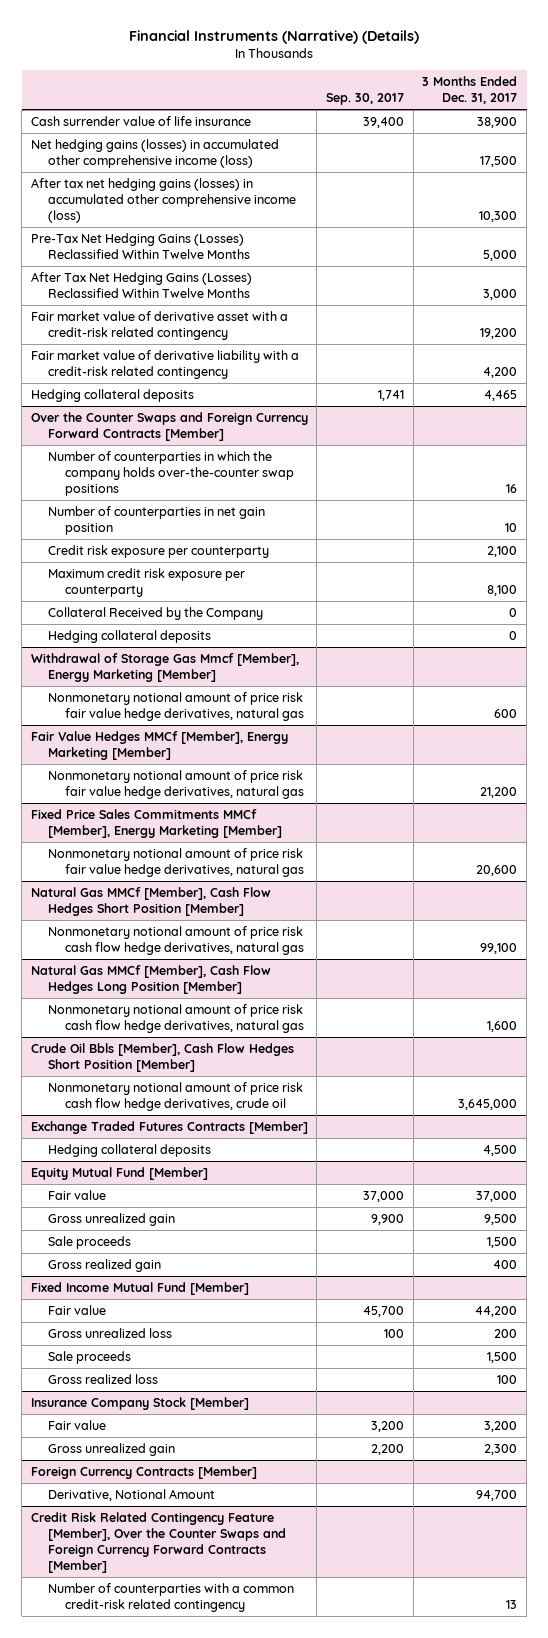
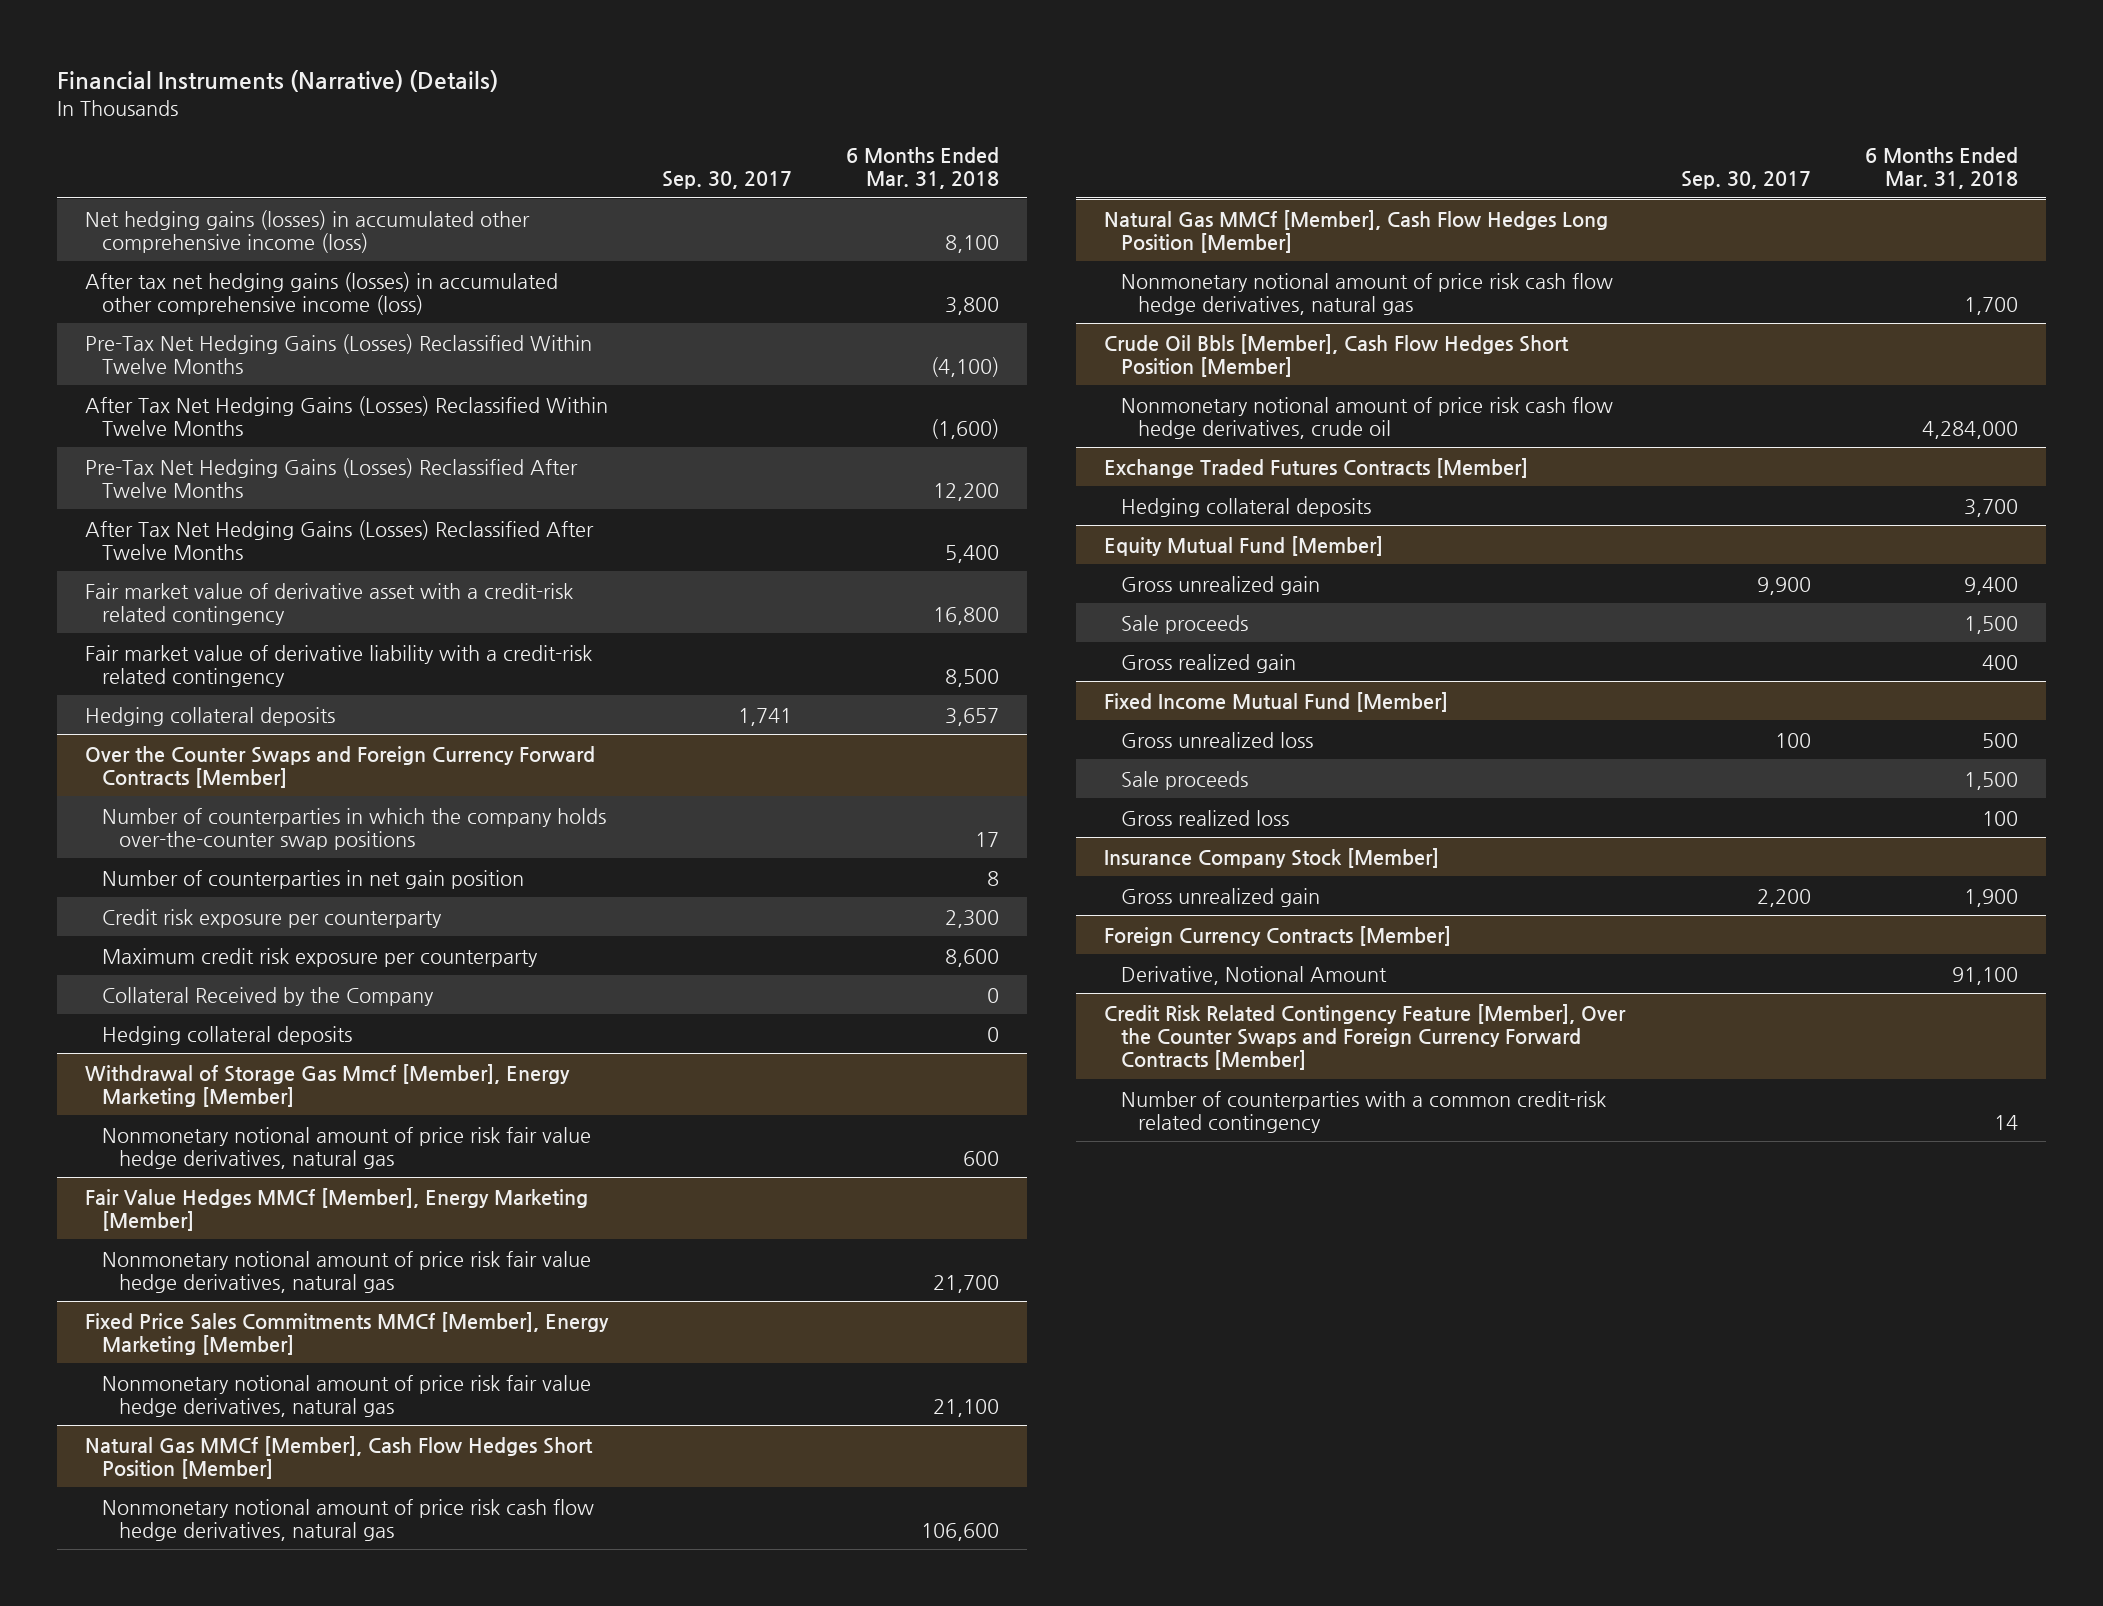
[422,76,518,104] 3 Months Ended Dec. 31, 2017 -> none
none -> [846,146,1000,190] 6 Months Ended Mar. 31, 2018
[30,115,251,126] Cash surrender value of life insurance -> none
none -> [84,457,578,498] Pre-Tax Net Hedging Gains (Losses) Reclassified After Twelve Months
none -> [84,519,594,560] After Tax Net Hedging Gains (Losses) Reclassified After Twelve Months
[47,1189,106,1200] Fair value -> none
[47,1304,106,1315] Fair value -> none
[47,1419,106,1430] Fair value -> none

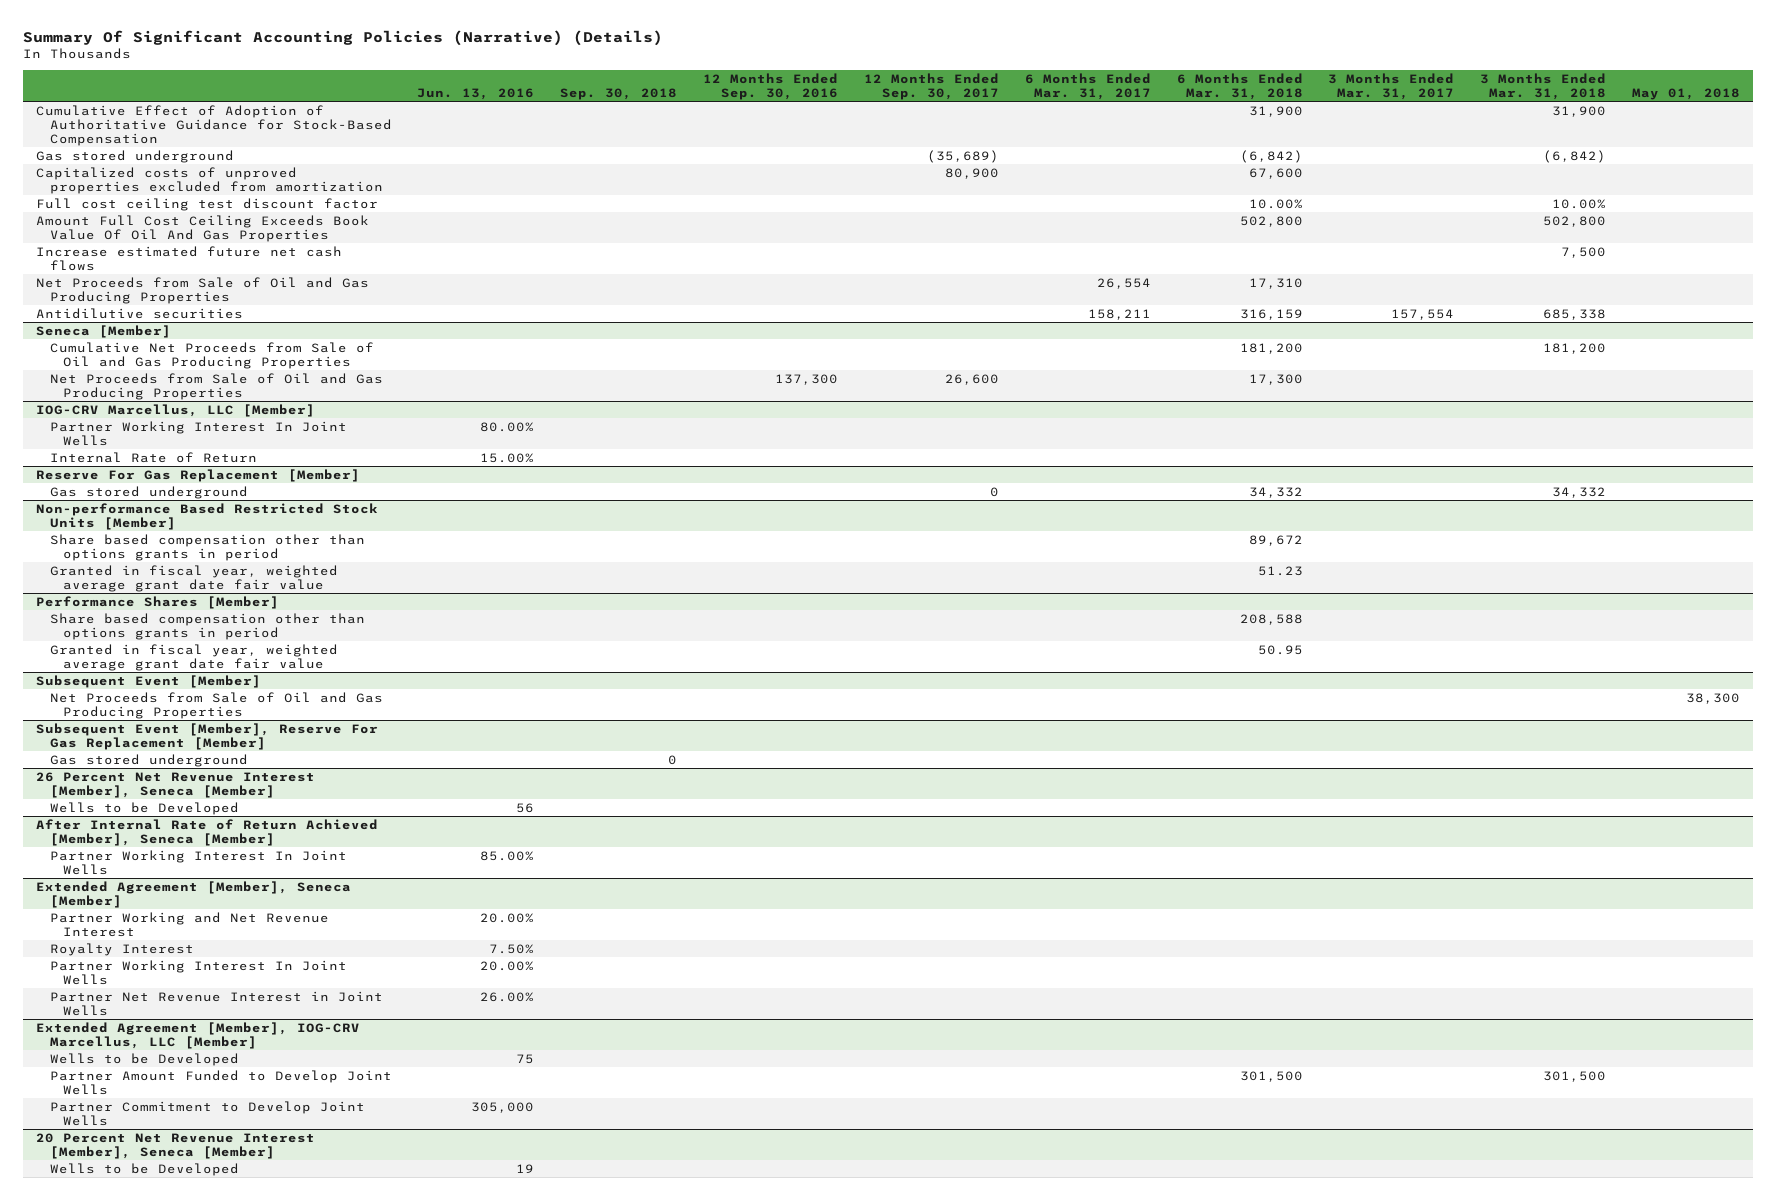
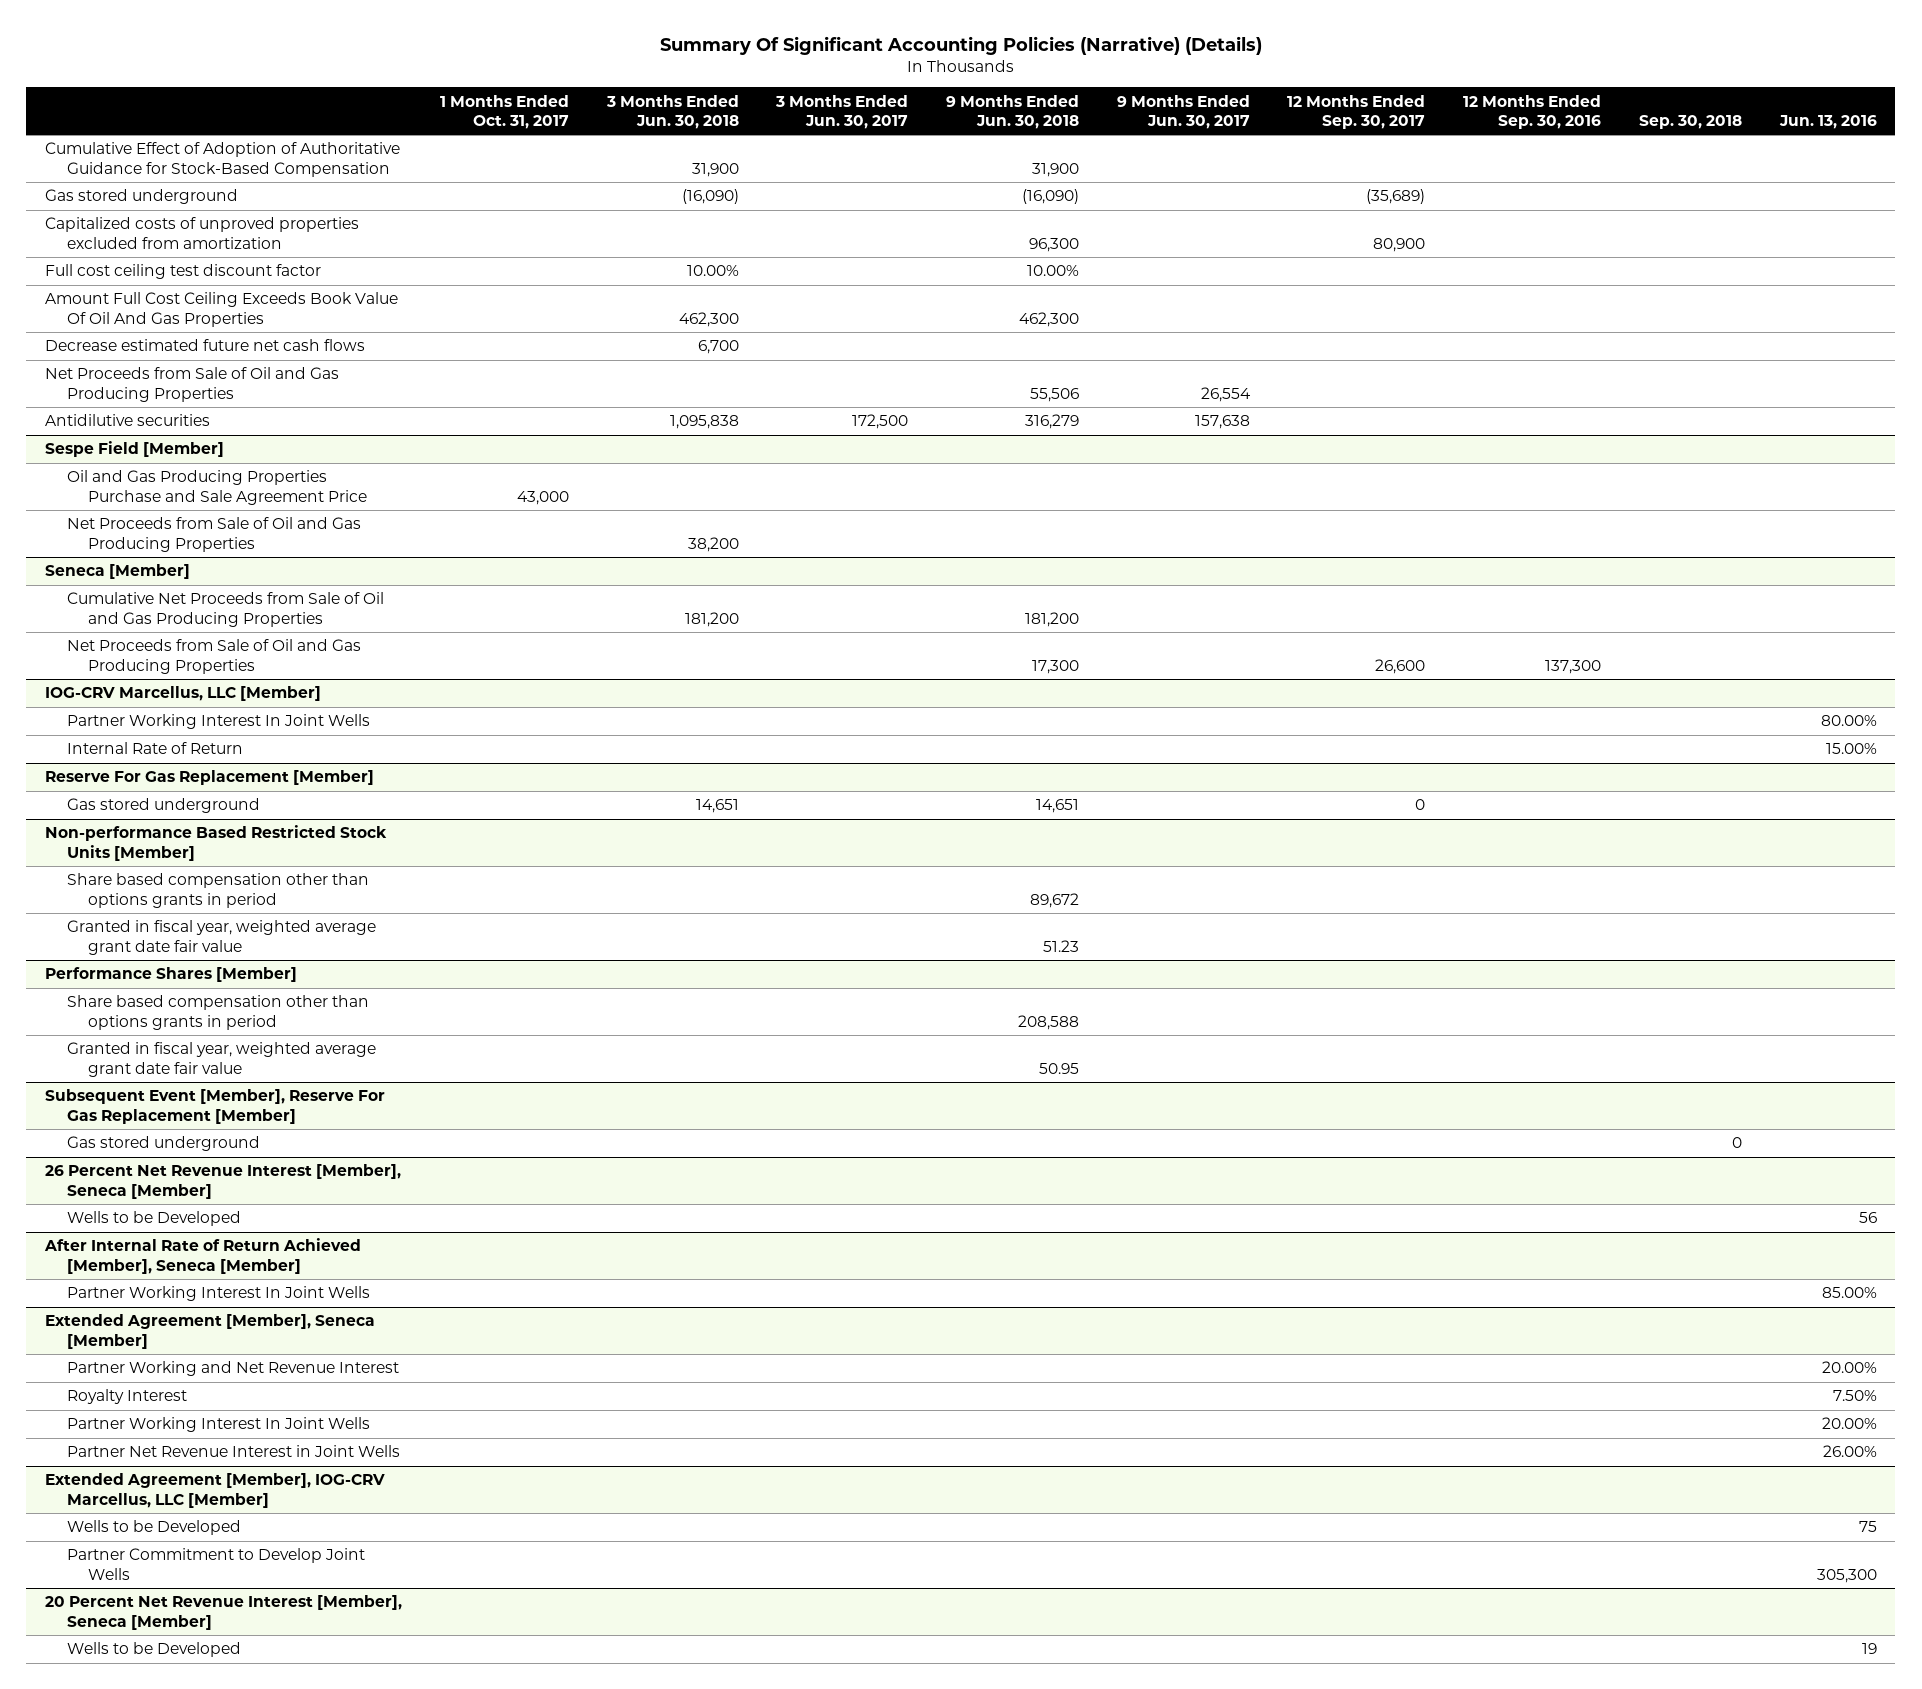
[1024,72,1151,101] 6 Months Ended Mar. 31, 2017 -> none
[1176,72,1303,101] 6 Months Ended Mar. 31, 2018 -> none
[1328,72,1455,101] 3 Months Ended Mar. 31, 2017 -> none
[1480,72,1607,101] 3 Months Ended Mar. 31, 2018 -> none
[1631,88,1740,101] May 01, 2018 -> none
none -> [439,94,569,130] 1 Months Ended Oct. 31, 2017
none -> [605,94,739,130] 3 Months Ended Jun. 30, 2018
none -> [775,94,909,130] 3 Months Ended Jun. 30, 2017
none -> [945,94,1079,130] 9 Months Ended Jun. 30, 2018
none -> [1116,94,1250,130] 9 Months Ended Jun. 30, 2017
[36,245,343,271] Increase estimated future net cash flows -> [45,339,366,352] Decrease estimated future net cash flows
none -> [45,441,225,458] Sespe Field [Member]
none -> [66,470,368,505] Oil and Gas Producing Properties Purchase and Sale Agreement Price
none -> [66,517,361,552] Net Proceeds from Sale of Oil and Gas Producing Properties
[36,674,262,688] Subsequent Event [Member] -> none
[49,691,383,719] Net Proceeds from Sale of Oil and Gas Producing Properties -> none
[49,1069,392,1095] Partner Amount Funded to Develop Joint Wells -> none
[471,1101,535,1113] 305,000 -> [1816,1568,1877,1583] 305,300

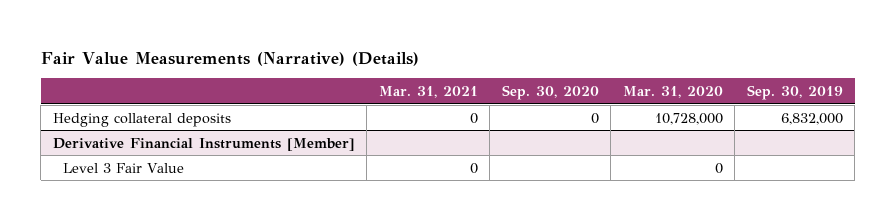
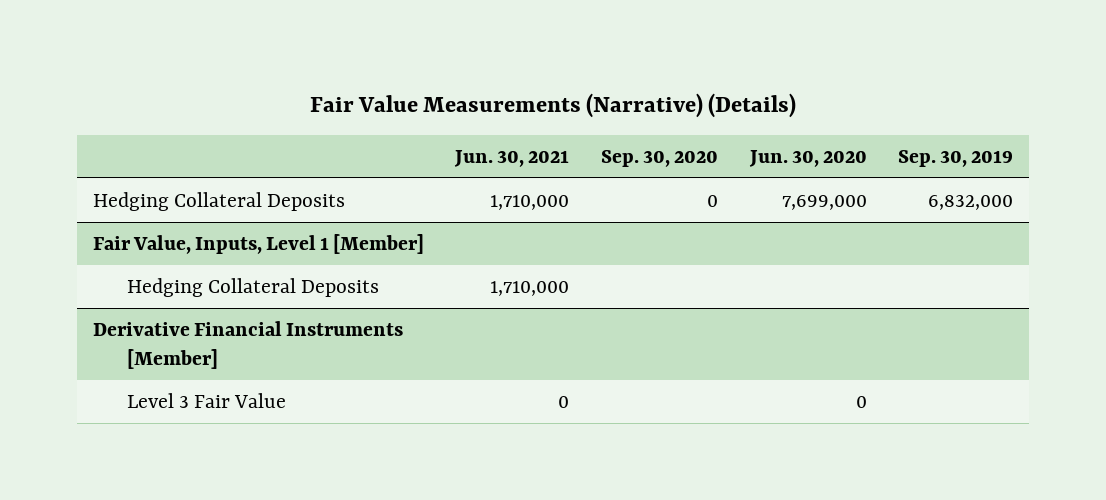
[378,86,478,99] Mar. 31, 2021 -> none
[622,86,723,99] Mar. 31, 2020 -> none
none -> [454,149,570,167] Jun. 30, 2021
none -> [748,149,867,167] Jun. 30, 2020
[52,112,231,127] Hedging collateral deposits -> [92,191,345,211] Hedging Collateral Deposits
none -> [92,233,424,254] Fair Value, Inputs, Level 1 [Member]
none -> [126,277,379,297] Hedging Collateral Deposits

